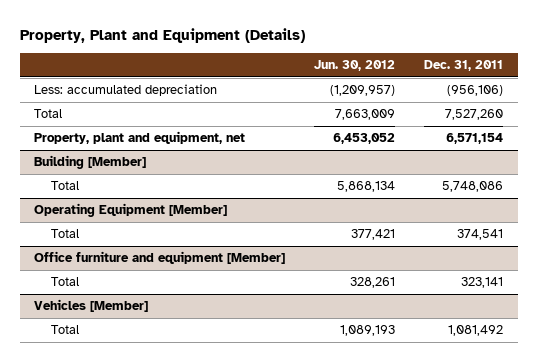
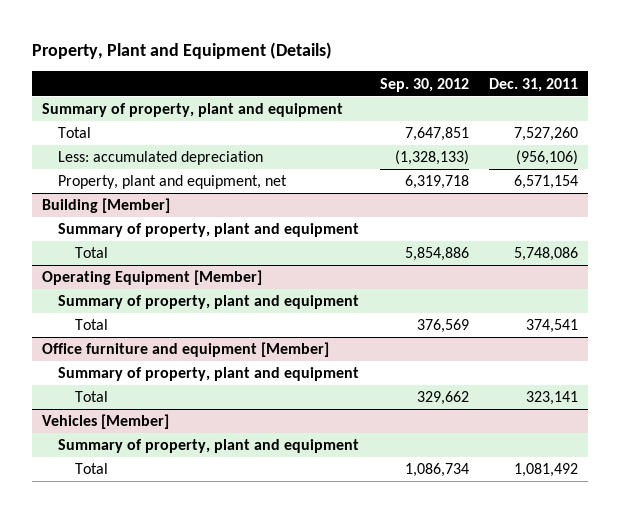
[314,59,396,71] Jun. 30, 2012 -> none
none -> [379,77,469,92] Sep. 30, 2012
none -> [42,103,344,118] Summary of property, plant and equipment
[34,84,218,97] Less: accumulated depreciation -> [58,151,264,166] Less: accumulated depreciation
none -> [58,223,360,238] Summary of property, plant and equipment
none -> [58,295,360,310] Summary of property, plant and equipment
none -> [58,367,360,382] Summary of property, plant and equipment
none -> [58,439,360,454] Summary of property, plant and equipment

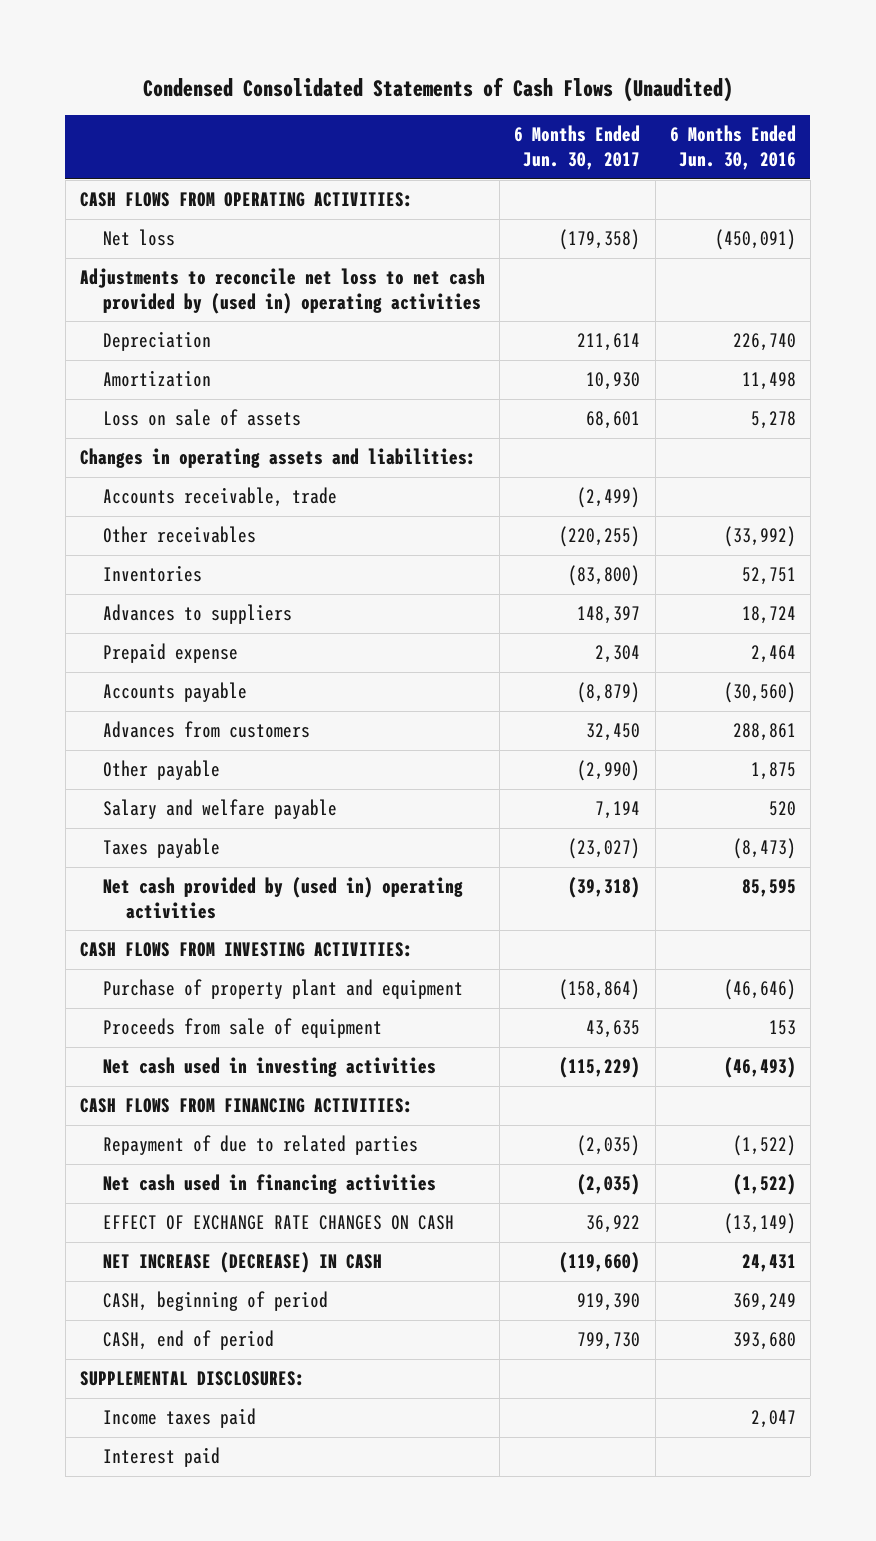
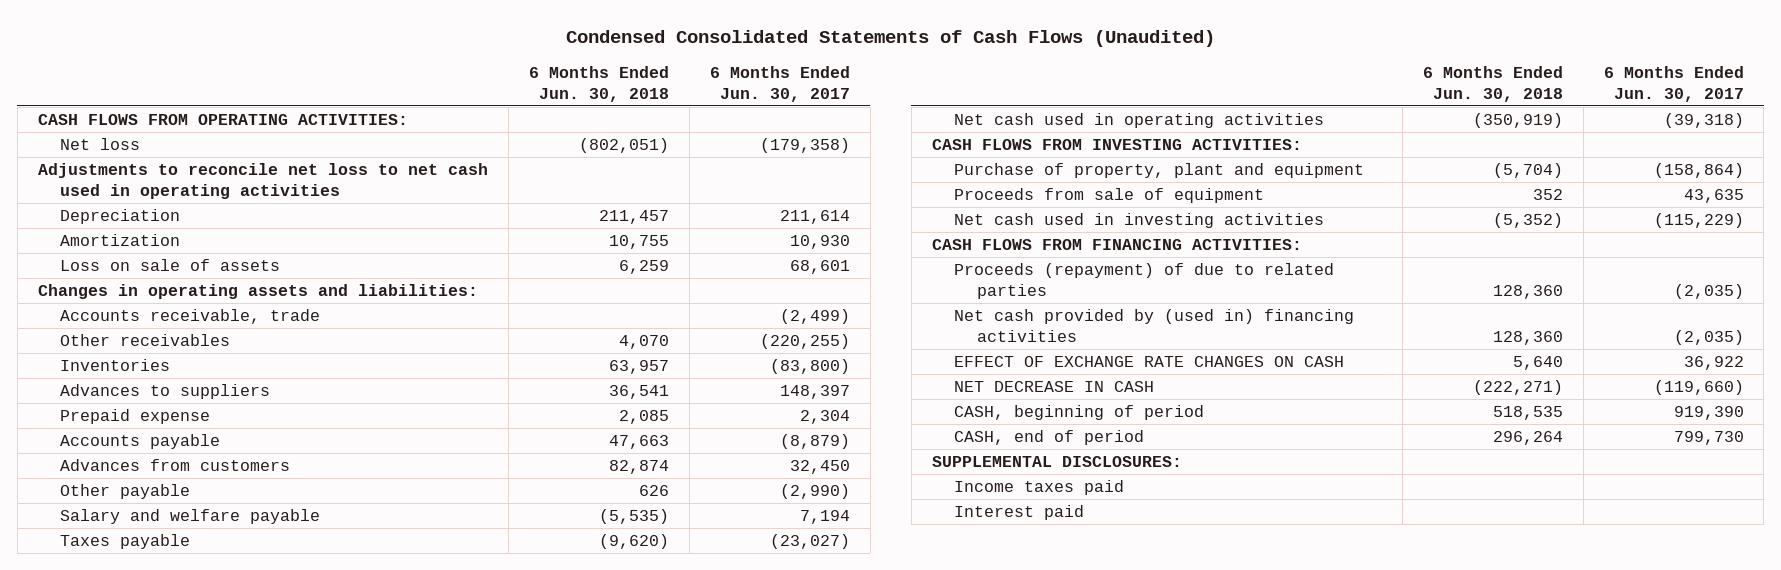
[669,125,796,171] 6 Months Ended Jun. 30, 2016 -> none
none -> [528,65,669,102] 6 Months Ended Jun. 30, 2018
[80,268,486,314] Adjustments to reconcile net loss to net cash provided by (used in) operating activities -> [37,163,488,200] Adjustments to reconcile net loss to net cash used in operating activities
[103,877,464,919] Net cash provided by (used in) operating activities -> [954,113,1325,129] Net cash used in operating activities
[103,979,464,1000] Purchase of property plant and equipment -> [954,163,1365,179] Purchase of property, plant and equipment
[103,1135,419,1156] Repayment of due to related parties -> [954,263,1335,300] Proceeds (repayment) of due to related parties
[103,1174,437,1195] Net cash used in financing activities -> [954,309,1355,343] Net cash provided by (used in) financing activities
[103,1252,383,1274] NET INCREASE (DECREASE) IN CASH -> [954,381,1155,393] NET DECREASE IN CASH

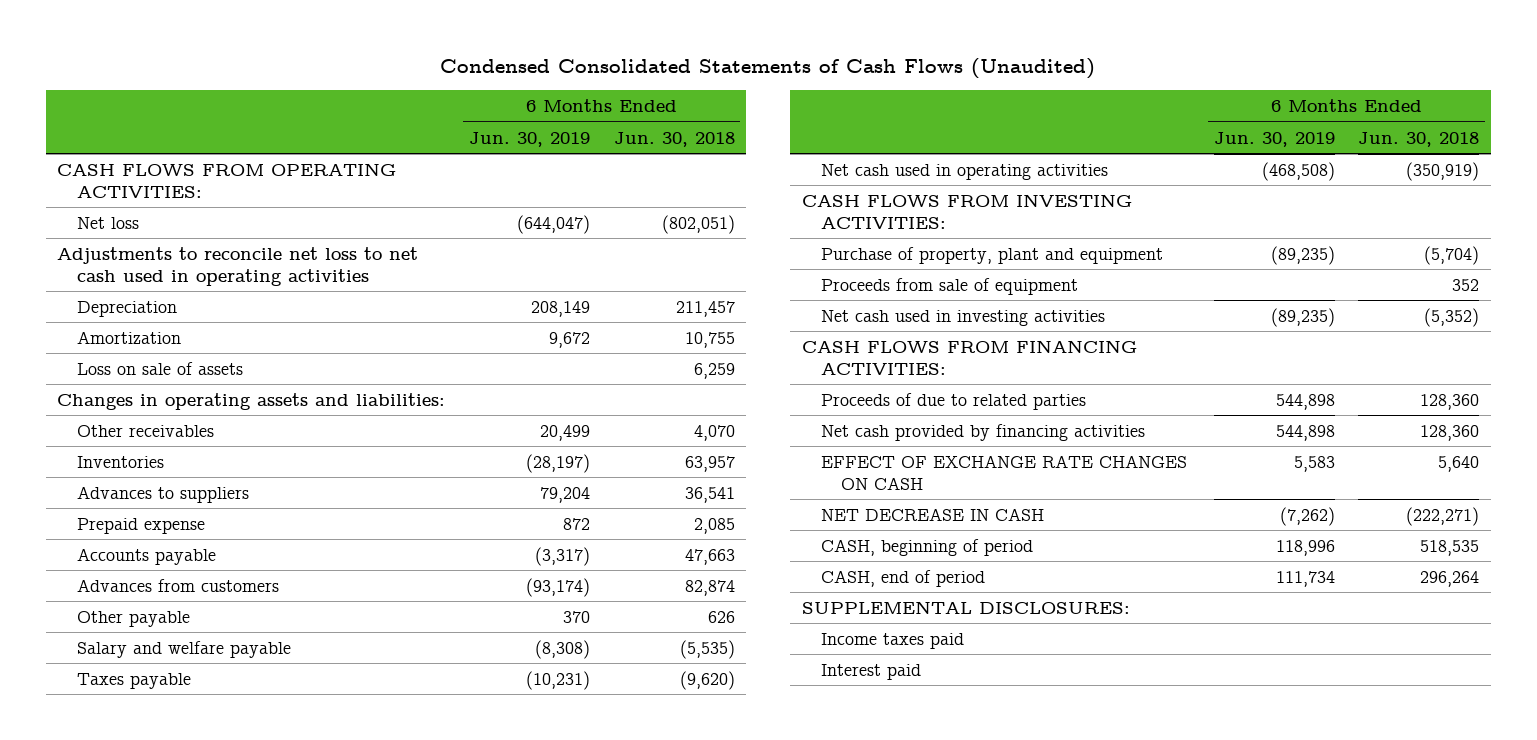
[709,65,850,102] 6 Months Ended Jun. 30, 2017 -> none
none -> [468,131,590,147] Jun. 30, 2019
[60,309,321,325] Accounts receivable, trade -> none
[954,263,1335,300] Proceeds (repayment) of due to related parties -> [821,392,1087,410] Proceeds of due to related parties
[954,309,1355,343] Net cash provided by (used in) financing activities -> [821,423,1146,441] Net cash provided by financing activities

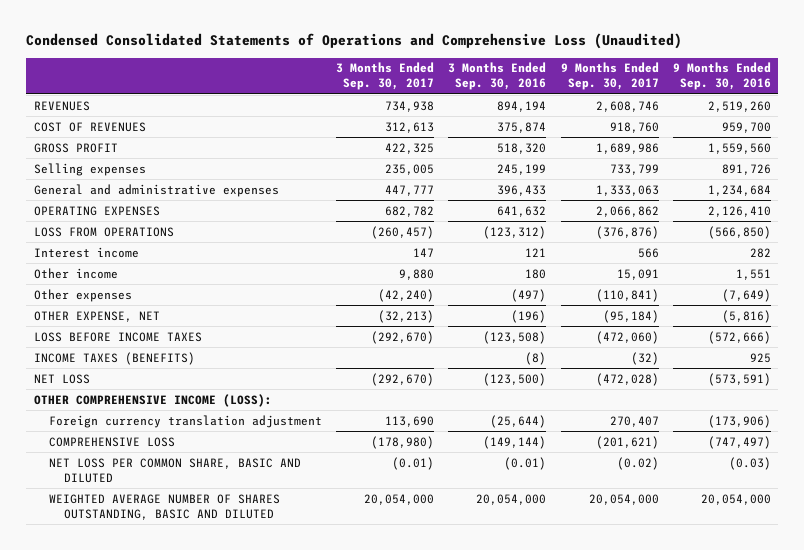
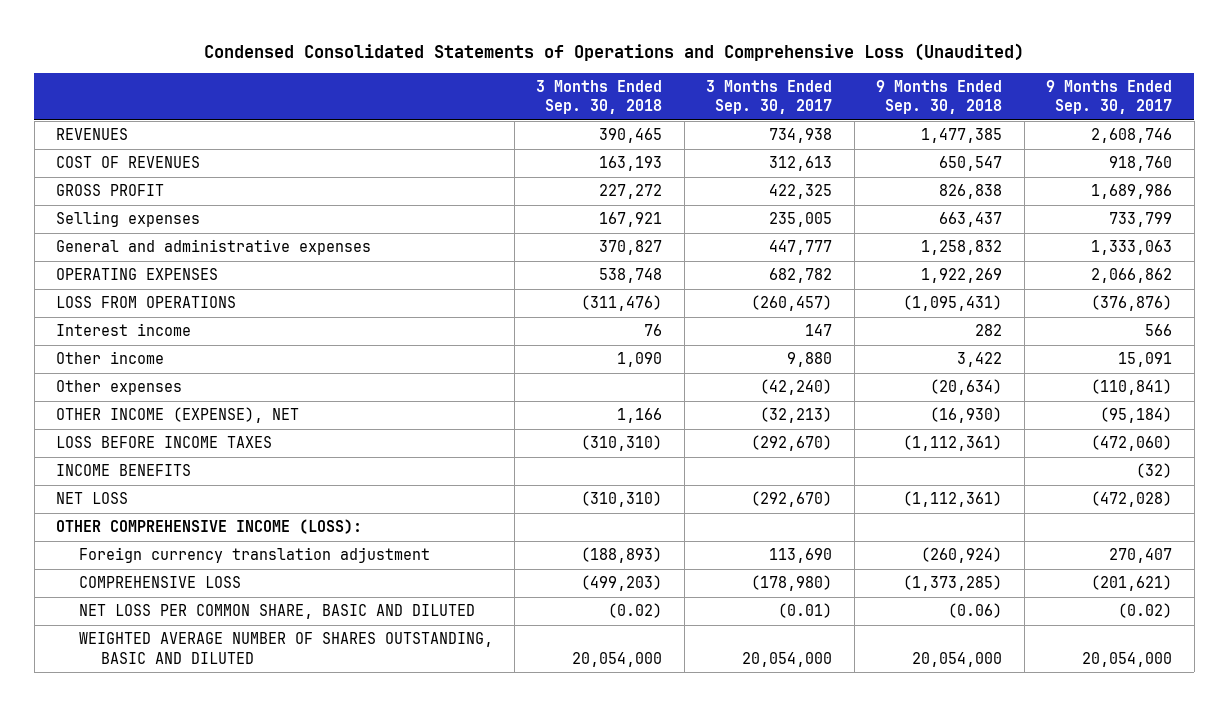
[448,62,547,91] 3 Months Ended Sep. 30, 2016 -> none
[672,62,771,91] 9 Months Ended Sep. 30, 2016 -> none
none -> [536,79,663,115] 3 Months Ended Sep. 30, 2018
none -> [876,79,1003,115] 9 Months Ended Sep. 30, 2018
[33,310,160,322] OTHER EXPENSE, NET -> [56,407,300,424] OTHER INCOME (EXPENSE), NET
[33,351,195,365] INCOME TAXES (BENEFITS) -> [56,464,192,477] INCOME BENEFITS

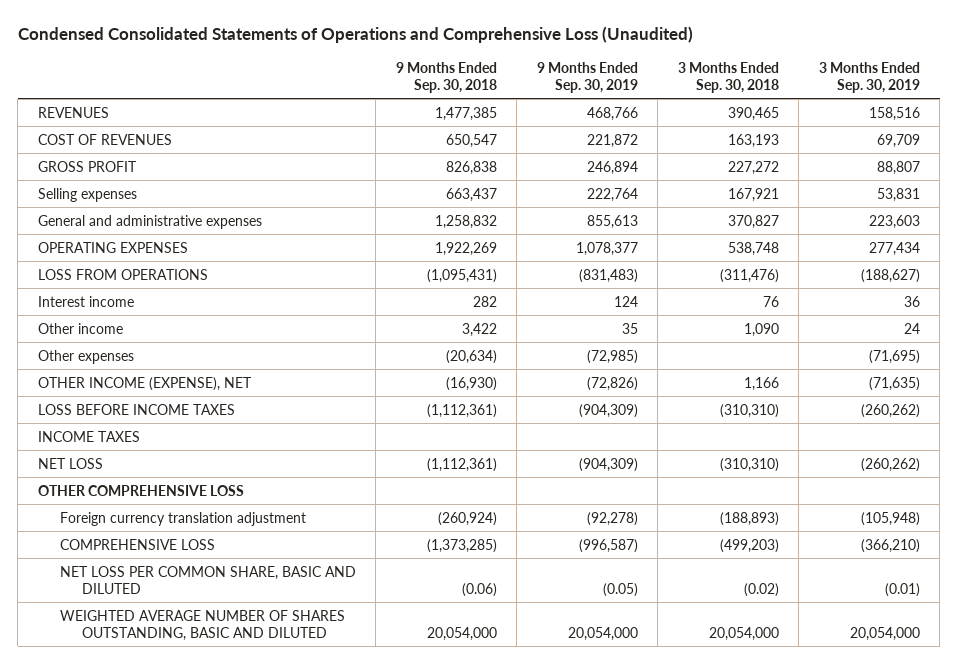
[706,79,833,115] 3 Months Ended Sep. 30, 2017 -> none
[1046,79,1173,115] 9 Months Ended Sep. 30, 2017 -> none
none -> [536,61,638,93] 9 Months Ended Sep. 30, 2019
none -> [818,61,920,93] 3 Months Ended Sep. 30, 2019
[56,464,192,477] INCOME BENEFITS -> [37,430,140,442] INCOME TAXES
[56,519,363,535] OTHER COMPREHENSIVE INCOME (LOSS): -> [37,484,244,496] OTHER COMPREHENSIVE LOSS

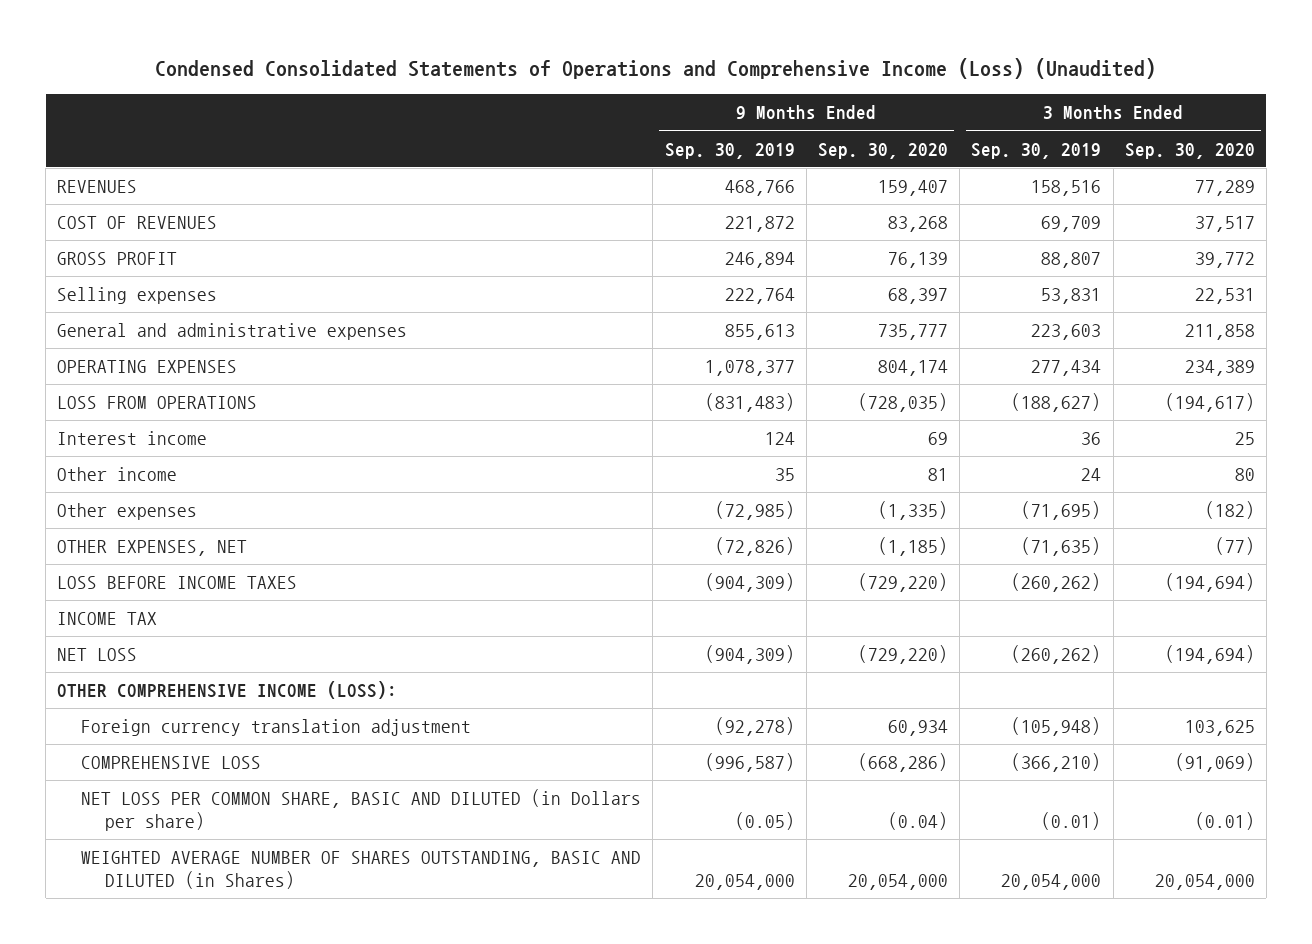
[17,25,693,43] Condensed Consolidated Statements of Operations and Comprehensive Loss (Unaudited) -> [155,58,1157,80] Condensed Consolidated Statements of Operations and Comprehensive Income (Loss) (Unaudited)
[395,61,497,93] 9 Months Ended Sep. 30, 2018 -> none
[677,61,779,93] 3 Months Ended Sep. 30, 2018 -> none
none -> [817,142,948,159] Sep. 30, 2020
none -> [1124,142,1255,159] Sep. 30, 2020
[37,376,252,391] OTHER INCOME (EXPENSE), NET -> [57,540,248,557] OTHER EXPENSES, NET
[37,430,140,442] INCOME TAXES -> [57,612,158,626] INCOME TAX
[37,484,244,496] OTHER COMPREHENSIVE LOSS -> [57,681,398,700] OTHER COMPREHENSIVE INCOME (LOSS):
[59,565,356,594] NET LOSS PER COMMON SHARE, BASIC AND DILUTED -> [81,789,642,831] NET LOSS PER COMMON SHARE, BASIC AND DILUTED (in Dollars per share)
[59,609,345,641] WEIGHTED AVERAGE NUMBER OF SHARES OUTSTANDING, BASIC AND DILUTED -> [81,851,642,889] WEIGHTED AVERAGE NUMBER OF SHARES OUTSTANDING, BASIC AND DILUTED (in Shares)

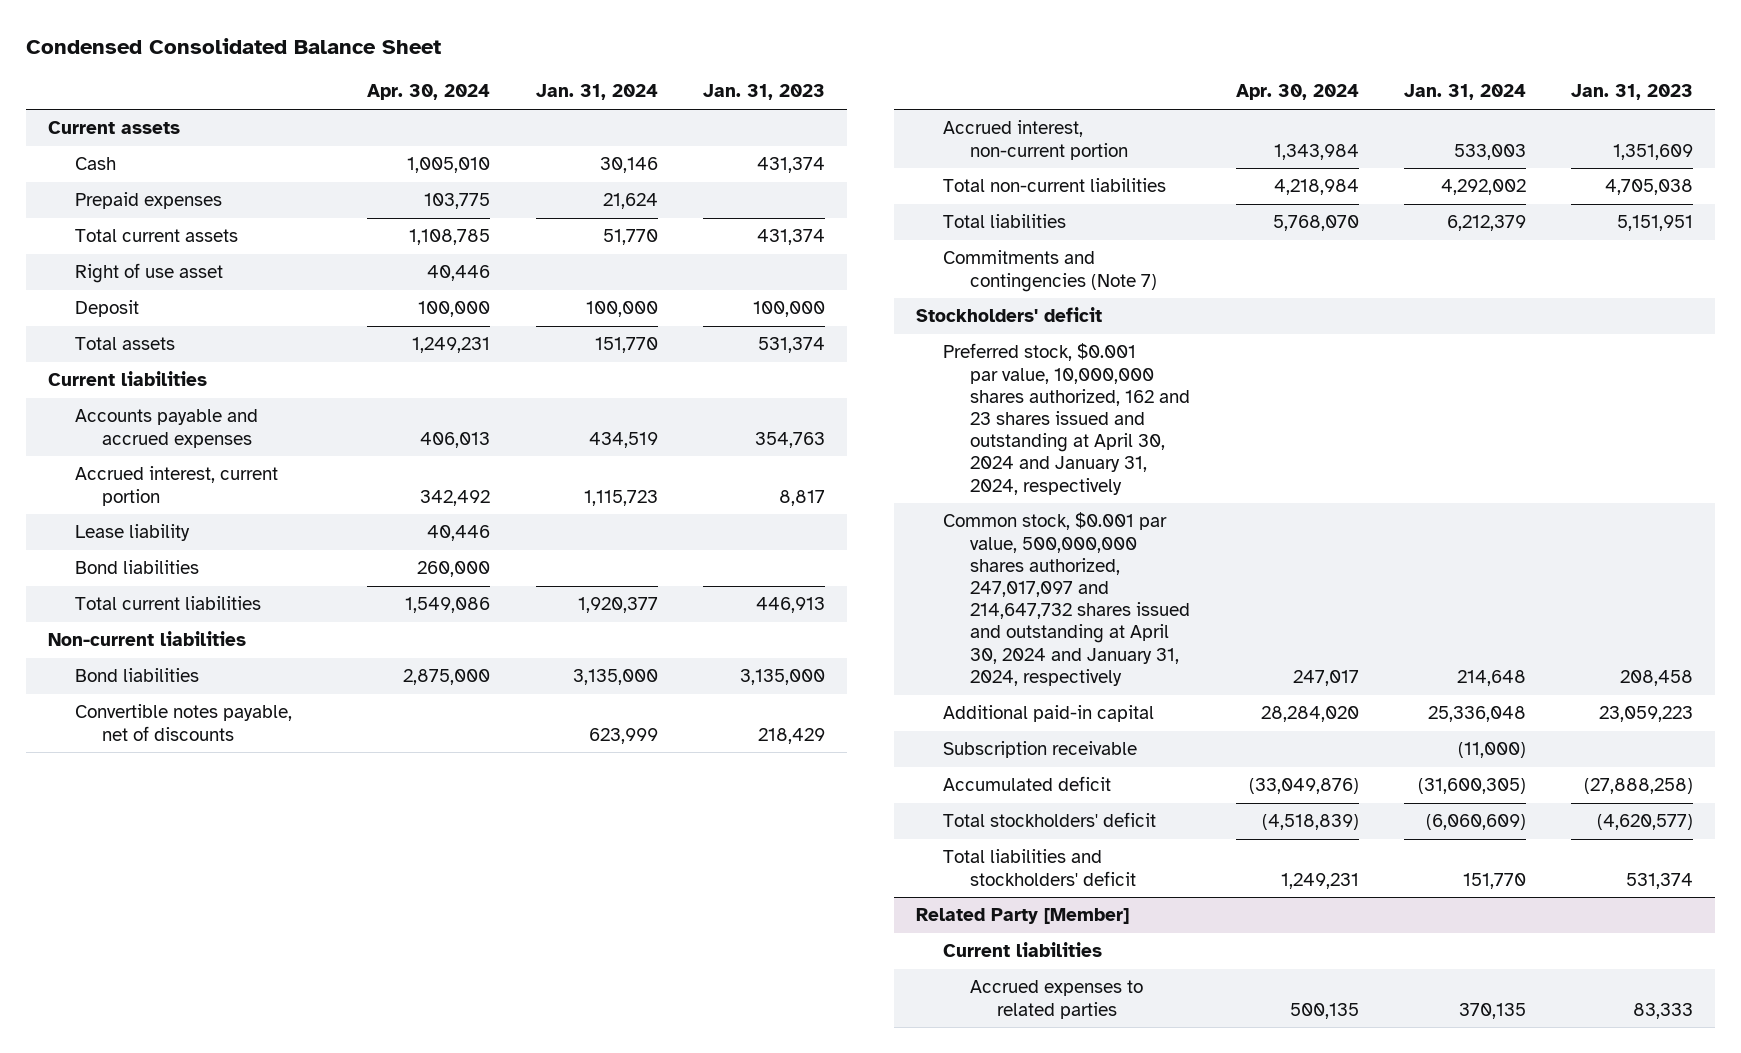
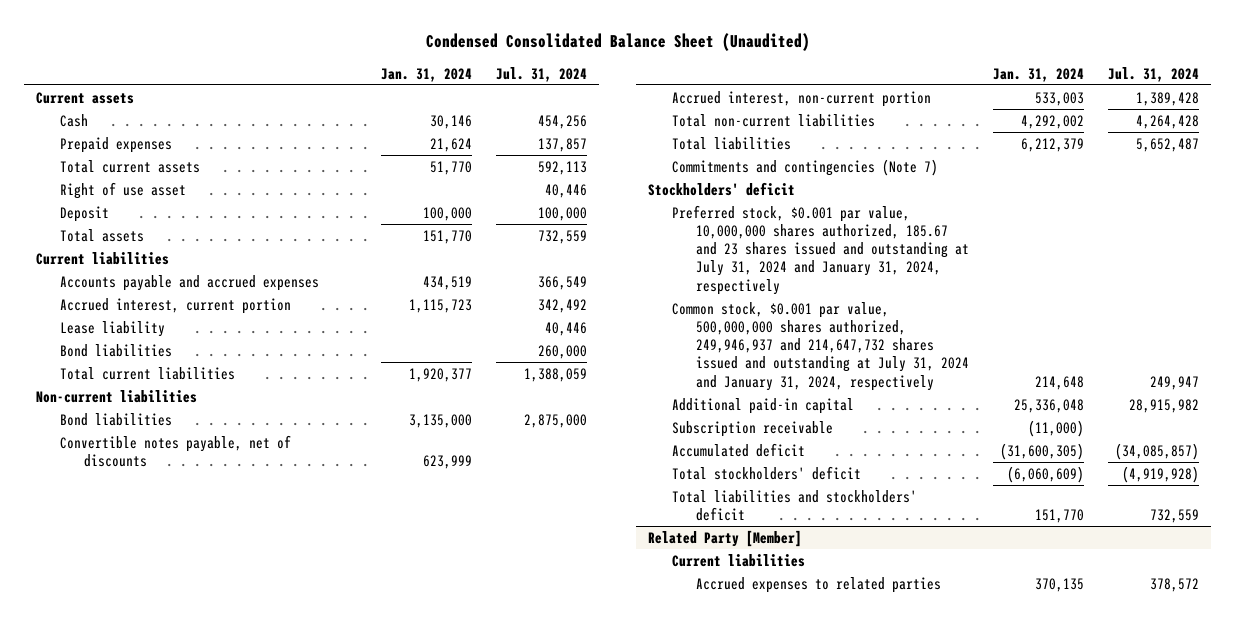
[25,38,441,55] Condensed Consolidated Balance Sheet -> [425,33,810,52] Condensed Consolidated Balance Sheet (Unaudited)
[367,84,491,101] Apr. 30, 2024 -> none
[702,84,825,101] Jan. 31, 2023 -> none
none -> [496,66,588,82] Jul. 31, 2024
[943,343,1191,495] Preferred stock, $0.001 par value, 10,000,000 shares authorized, 162 and 23 shares issued and outstanding at April 30, 2024 and January 31, 2024, respectively -> [672,204,969,295] Preferred stock, $0.001 par value, 10,000,000 shares authorized, 185.67 and 23 shares issued and outstanding at July 31, 2024 and January 31, 2024, respectively
[943,512,1191,686] Common stock, $0.001 par value, 500,000,000 shares authorized, 247,017,097 and 214,647,732 shares issued and outstanding at April 30, 2024 and January 31, 2024, respectively -> [672,301,969,391] Common stock, $0.001 par value, 500,000,000 shares authorized, 249,946,937 and 214,647,732 shares issued and outstanding at July 31, 2024 and January 31, 2024, respectively

